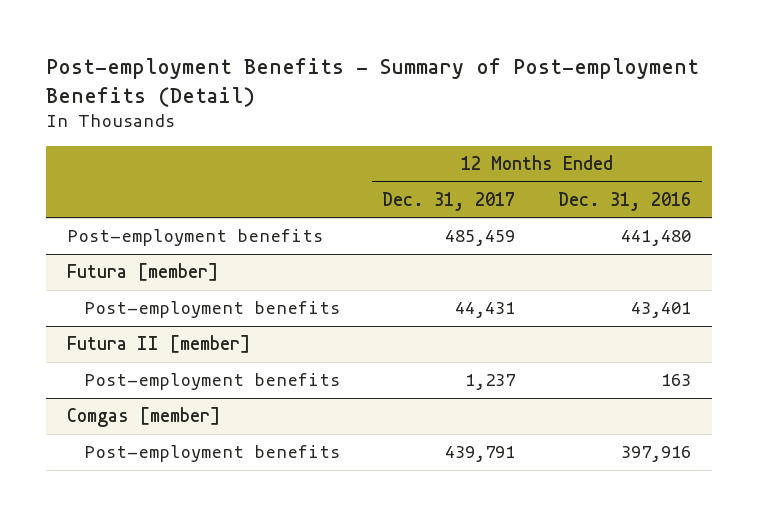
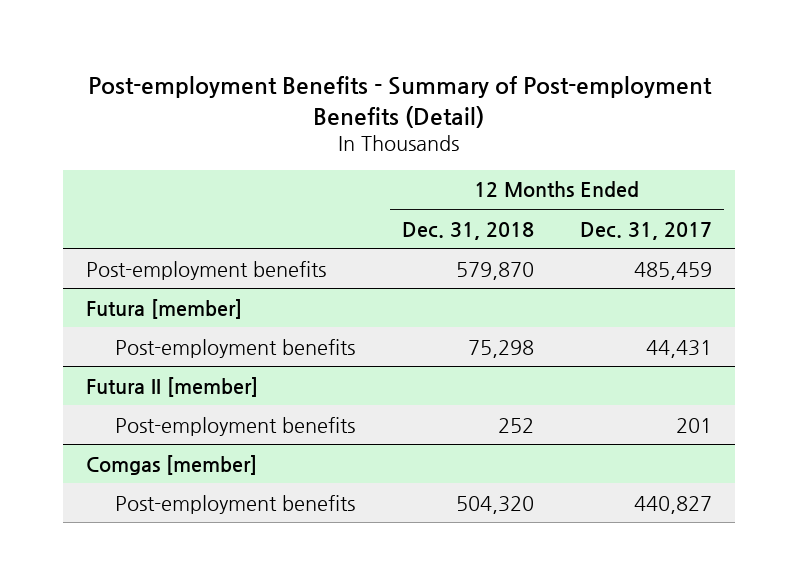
[558,191,692,211] Dec. 31, 2016 -> none
none -> [401,221,534,240] Dec. 31, 2018
[465,374,516,391] 1,237 -> [676,417,713,433] 201
[445,446,516,463] 439,791 -> [634,495,713,514] 440,827

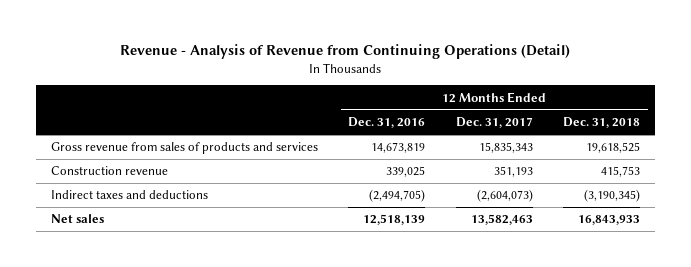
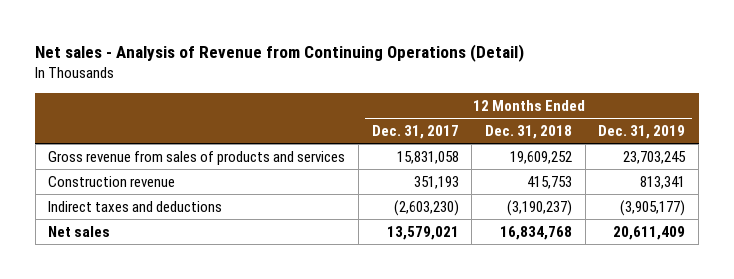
[120,44,571,60] Revenue - Analysis of Revenue from Continuing Operations (Detail) -> [35,44,525,63] Net sales - Analysis of Revenue from Continuing Operations (Detail)
[348,117,426,129] Dec. 31, 2016 -> none
none -> [598,124,686,139] Dec. 31, 2019
[478,142,533,154] 15,835,343 -> [396,150,459,164] 15,831,058
[586,142,641,154] 19,618,525 -> [510,150,573,164] 19,609,252
[476,189,533,203] (2,604,073) -> [393,199,459,216] (2,603,230)
[584,189,641,203] (3,190,345) -> [507,199,573,216] (3,190,237)
[470,214,533,226] 13,582,463 -> [386,225,459,240] 13,579,021
[578,215,641,226] 16,843,933 -> [500,225,573,240] 16,834,768

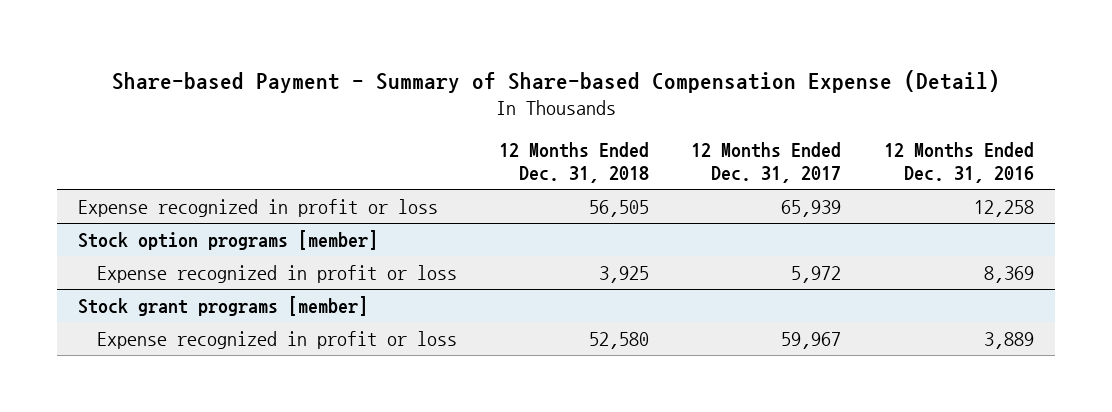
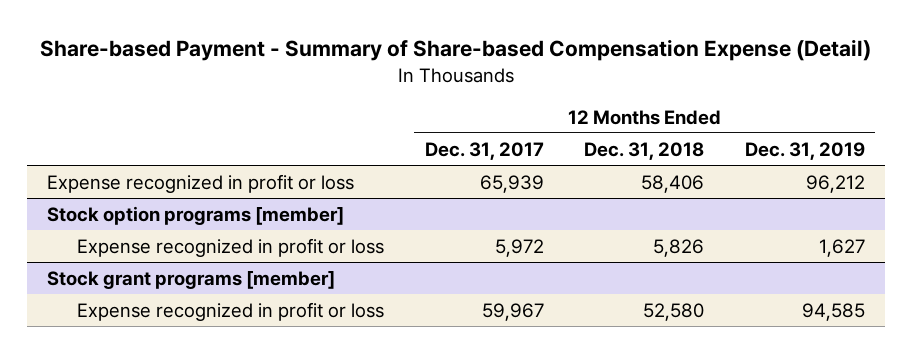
[883,142,1034,183] 12 Months Ended Dec. 31, 2016 -> none
none -> [744,141,865,160] Dec. 31, 2019
[589,199,650,217] 56,505 -> [641,174,705,193] 58,406
[599,265,650,283] 3,925 -> [653,238,705,257] 5,826

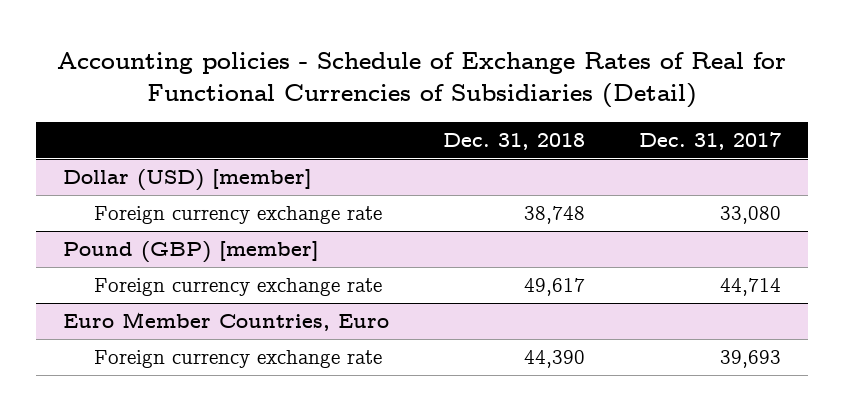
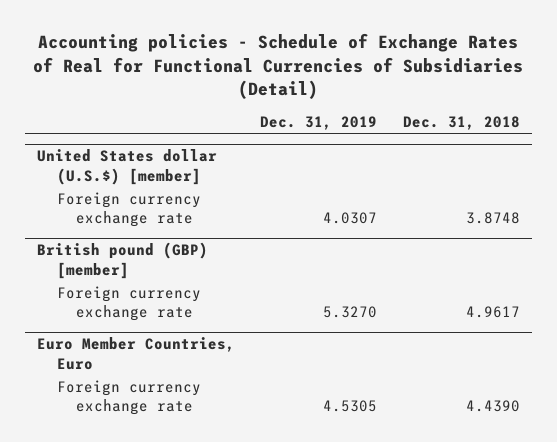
[639,132,782,151] Dec. 31, 2017 -> none
none -> [260,116,378,131] Dec. 31, 2019
[63,169,313,192] Dollar (USD) [member] -> [37,149,218,185] United States dollar (U.S.$) [member]
[524,206,586,225] 38,748 -> [465,211,520,224] 3.8748
[63,241,320,264] Pound (GBP) [member] -> [37,242,209,279] British pound (GBP) [member]
[524,278,586,297] 49,617 -> [465,305,520,318] 4.9617
[524,350,586,369] 44,390 -> [465,399,520,412] 4.4390

